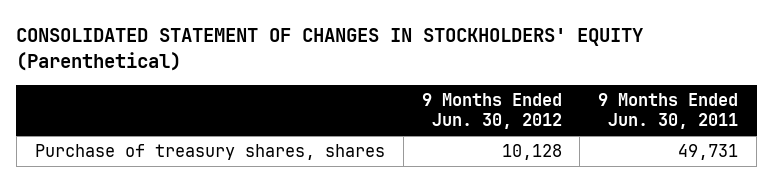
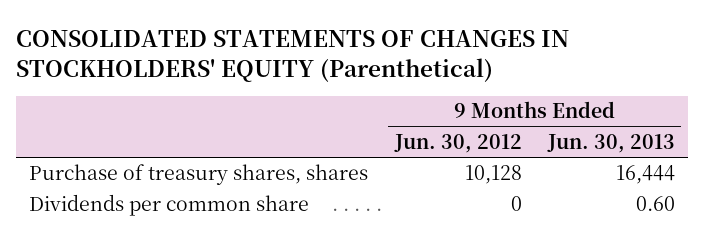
[16,28,644,71] CONSOLIDATED STATEMENT OF CHANGES IN STOCKHOLDERS' EQUITY (Parenthetical) -> [16,29,570,82] CONSOLIDATED STATEMENTS OF CHANGES IN STOCKHOLDERS' EQUITY (Parenthetical)
[598,92,739,130] 9 Months Ended Jun. 30, 2011 -> none
none -> [546,134,675,154] Jun. 30, 2013
none -> [29,194,310,217] Dividends per common share

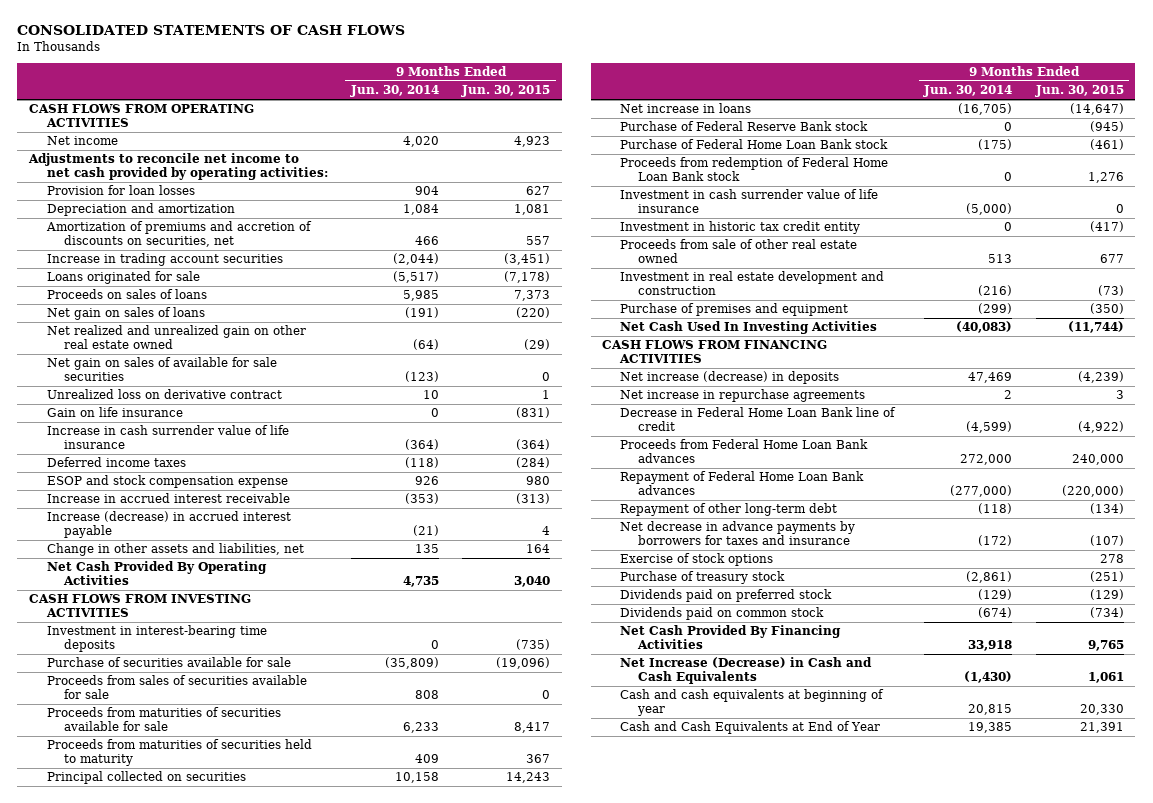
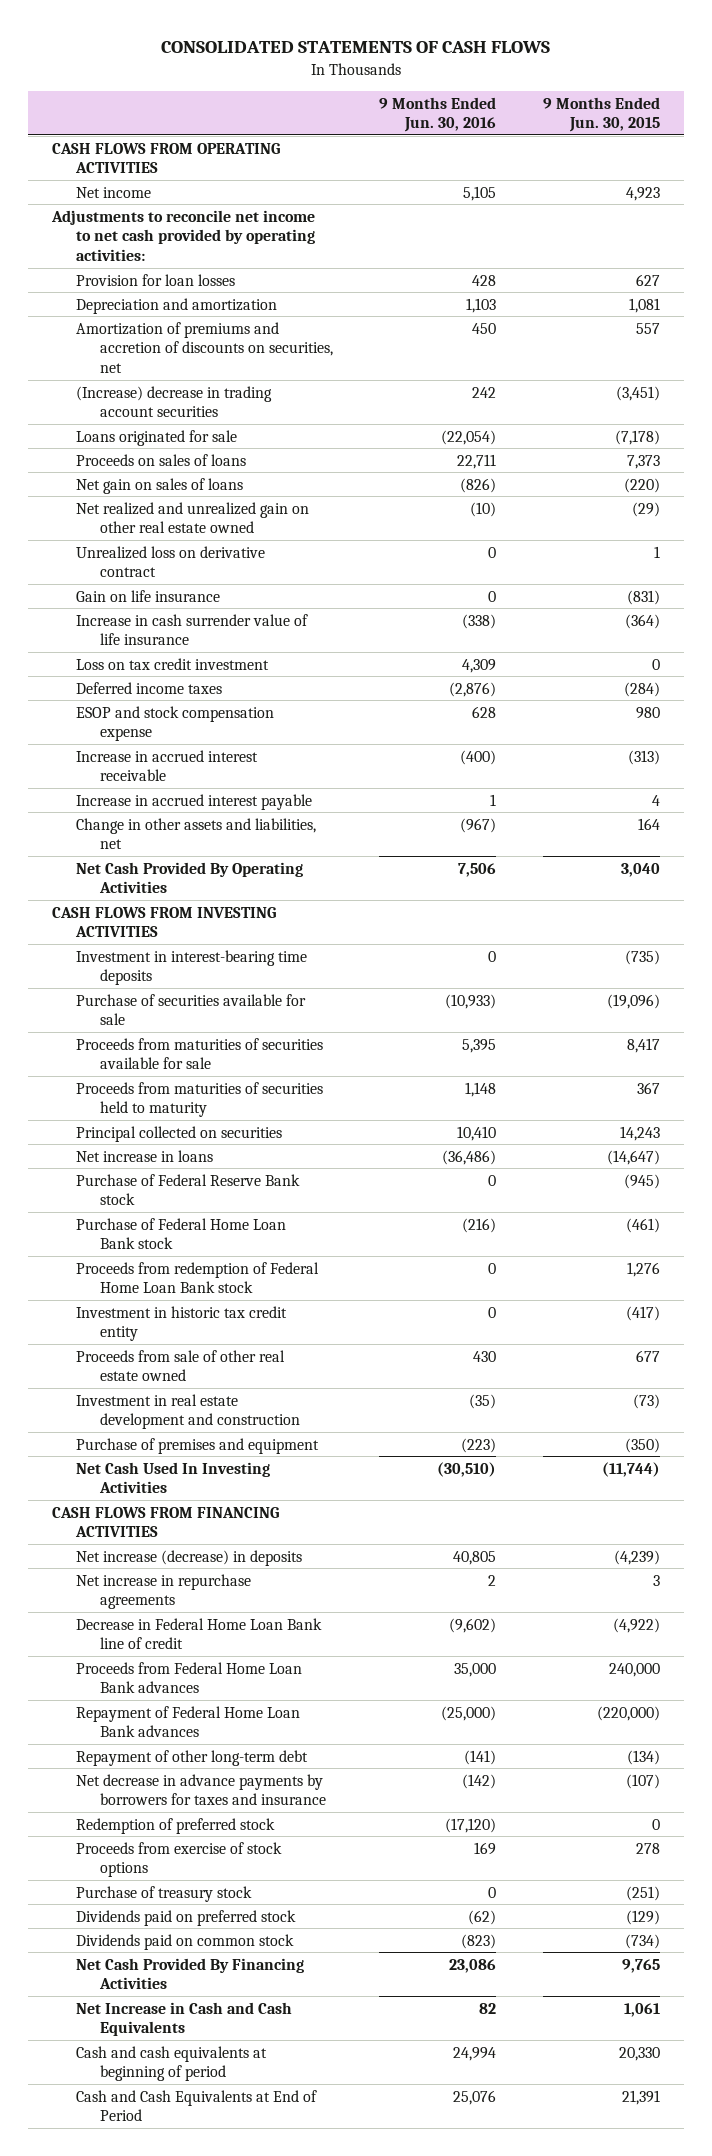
[350,85,440,98] Jun. 30, 2014 -> none
none -> [379,96,497,133] 9 Months Ended Jun. 30, 2016
[46,253,283,267] Increase in trading account securities -> [75,385,272,418] (Increase) decrease in trading account securities
[46,357,277,382] Net gain on sales of available for sale securities -> none
none -> [75,657,269,670] Loss on tax credit investment
[46,511,291,539] Increase (decrease) in accrued interest payable -> [75,793,312,810] Increase in accrued interest payable
[46,675,307,700] Proceeds from sales of securities available for sale -> none
[620,189,879,214] Investment in cash surrender value of life insurance -> none
none -> [75,1817,275,1834] Redemption of preferred stock
[620,553,774,567] Exercise of stock options -> [75,1841,282,1878] Proceeds from exercise of stock options
[620,657,873,685] Net Increase (Decrease) in Cash and Cash Equivalents -> [75,2001,292,2037] Net Increase in Cash and Cash Equivalents
[620,689,885,717] Cash and cash equivalents at beginning of year -> [75,2045,267,2082] Cash and cash equivalents at beginning of period
[620,721,881,735] Cash and Cash Equivalents at End of Year -> [75,2089,317,2122] Cash and Cash Equivalents at End of Period

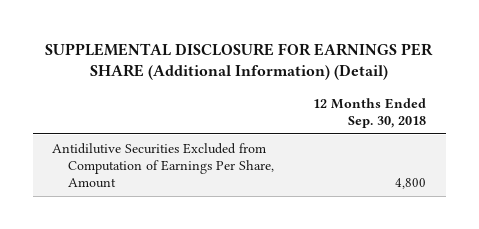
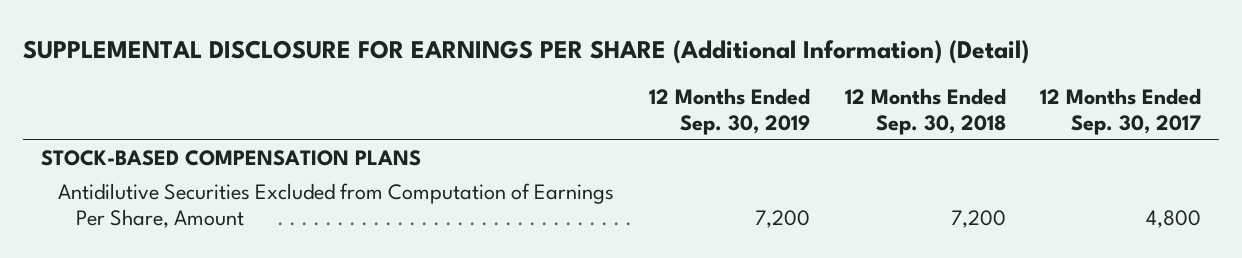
none -> [649,88,811,136] 12 Months Ended Sep. 30, 2019
none -> [1040,88,1202,136] 12 Months Ended Sep. 30, 2017
none -> [40,150,421,167] STOCK-BASED COMPENSATION PLANS
[395,178,427,190] 4,800 -> [950,210,1006,229] 7,200

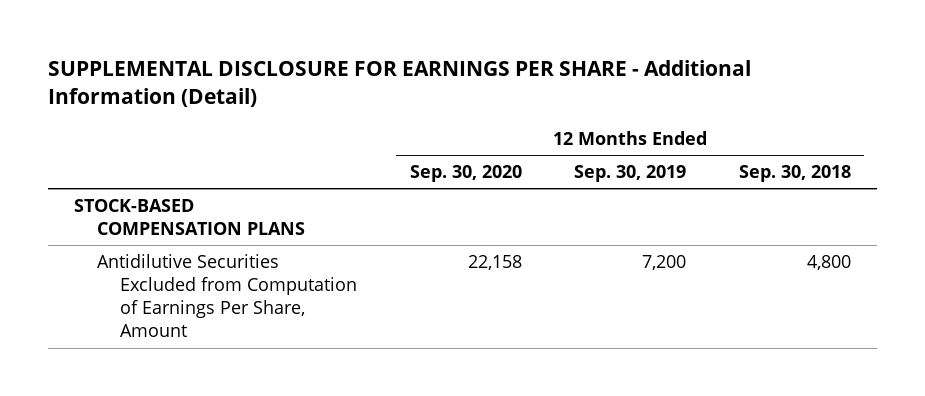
[23,39,1030,64] SUPPLEMENTAL DISCLOSURE FOR EARNINGS PER SHARE (Additional Information) (Detail) -> [48,60,752,108] SUPPLEMENTAL DISCLOSURE FOR EARNINGS PER SHARE - Additional Information (Detail)
[1040,88,1202,136] 12 Months Ended Sep. 30, 2017 -> none
none -> [409,165,522,183] Sep. 30, 2020
[950,210,1006,229] 7,200 -> [806,254,851,270] 4,800

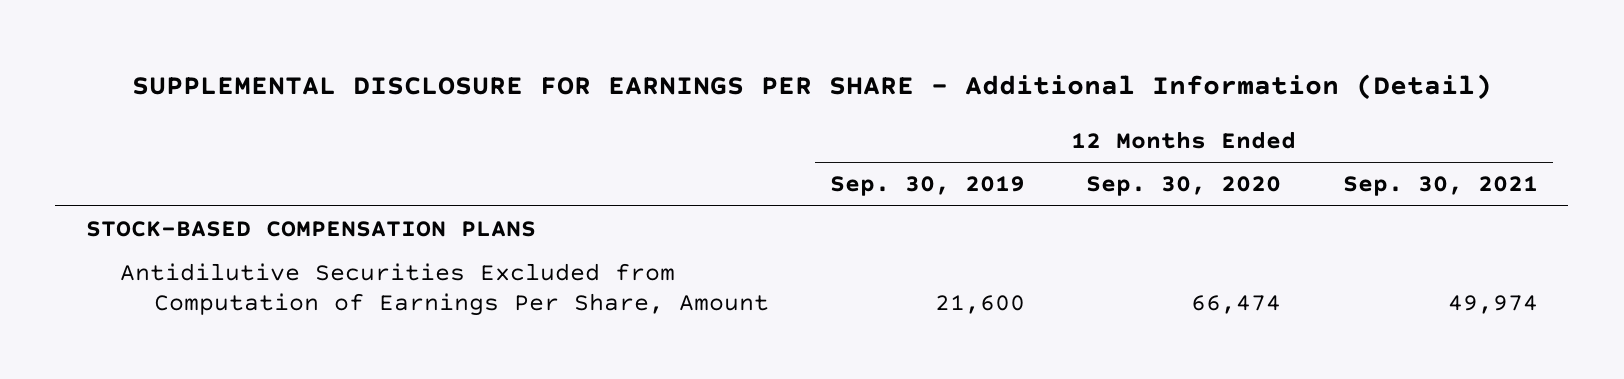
[738,165,851,183] Sep. 30, 2018 -> none
none -> [1342,176,1538,197] Sep. 30, 2021
[467,254,522,270] 22,158 -> [1191,294,1282,314] 66,474
[642,254,687,270] 7,200 -> [935,294,1026,314] 21,600

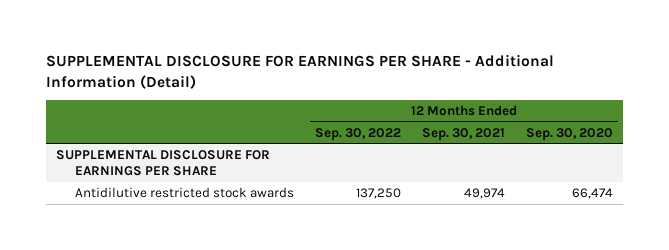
[830,176,1026,197] Sep. 30, 2019 -> none
none -> [315,127,402,141] Sep. 30, 2022
[85,221,536,238] STOCK-BASED COMPENSATION PLANS -> none
none -> [55,149,270,176] SUPPLEMENTAL DISCLOSURE FOR EARNINGS PER SHARE
[119,263,769,316] Antidilutive Securities Excluded from Computation of Earnings Per Share, Amount -> [75,186,295,198] Antidilutive restricted stock awards

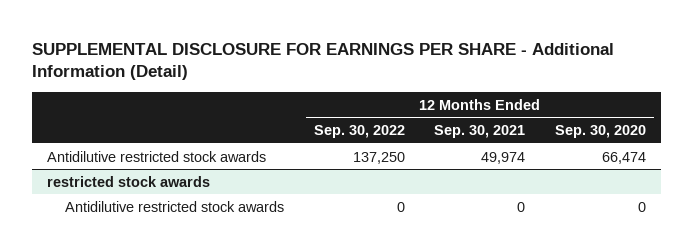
[55,149,270,176] SUPPLEMENTAL DISCLOSURE FOR EARNINGS PER SHARE -> none
none -> [47,175,211,187] restricted stock awards
none -> [64,200,284,212] Antidilutive restricted stock awards

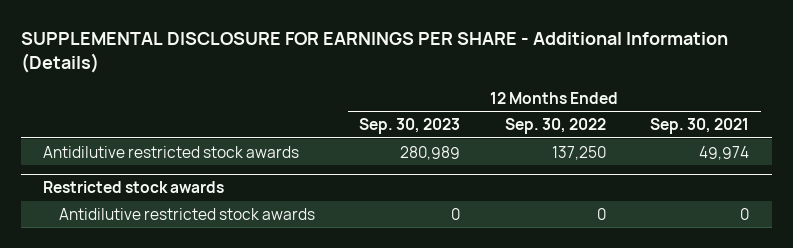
[32,42,615,81] SUPPLEMENTAL DISCLOSURE FOR EARNINGS PER SHARE - Additional Information (Detail) -> [20,31,728,74] SUPPLEMENTAL DISCLOSURE FOR EARNINGS PER SHARE - Additional Information (Details)
[555,124,647,138] Sep. 30, 2020 -> none
none -> [359,117,461,134] Sep. 30, 2023
[47,175,211,187] restricted stock awards -> [43,181,225,194] Restricted stock awards

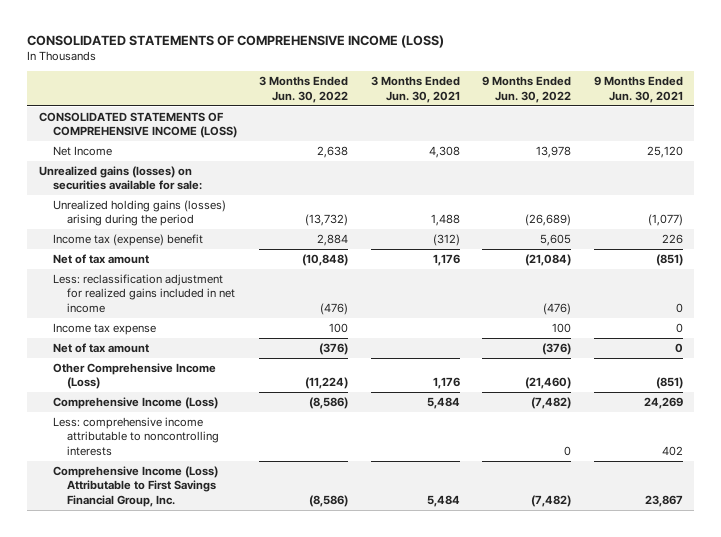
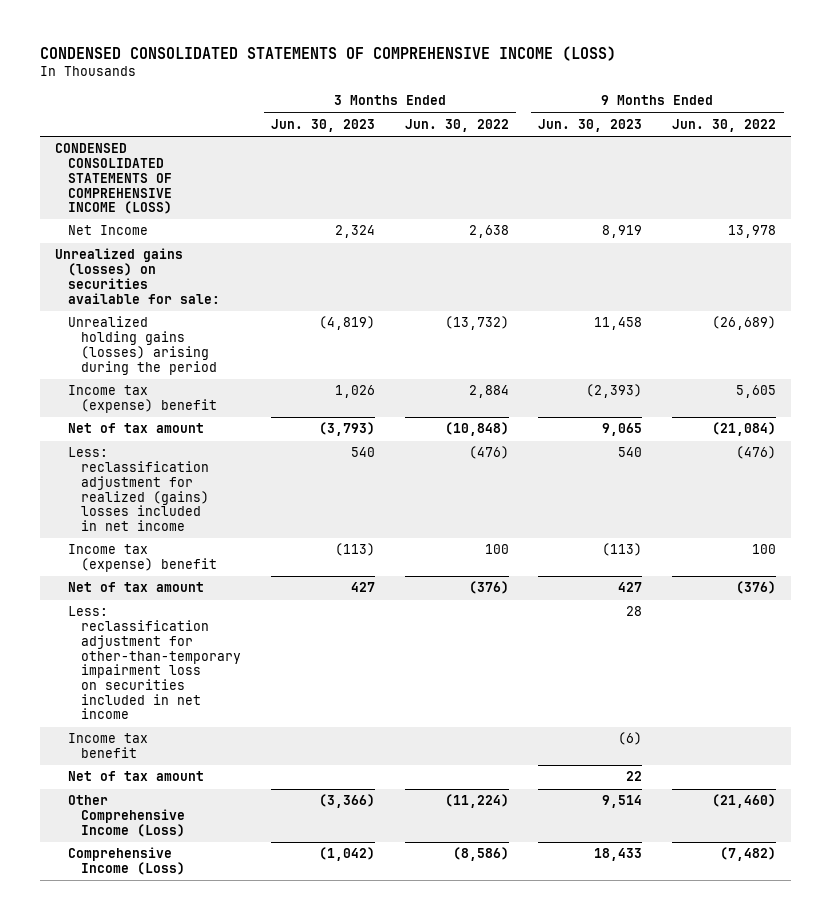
[27,34,445,48] CONSOLIDATED STATEMENTS OF COMPREHENSIVE INCOME (LOSS) -> [39,46,616,62] CONDENSED CONSOLIDATED STATEMENTS OF COMPREHENSIVE INCOME (LOSS)
[370,76,460,103] 3 Months Ended Jun. 30, 2021 -> none
[593,76,683,103] 9 Months Ended Jun. 30, 2021 -> none
none -> [271,119,376,133] Jun. 30, 2023
none -> [538,119,643,133] Jun. 30, 2023
[38,112,237,139] CONSOLIDATED STATEMENTS OF COMPREHENSIVE INCOME (LOSS) -> [54,143,172,215] CONDENSED CONSOLIDATED STATEMENTS OF COMPREHENSIVE INCOME (LOSS)
[52,274,236,313] Less: reclassification adjustment for realized gains included in net income -> [67,447,210,531] Less: reclassification adjustment for realized (gains) losses included in net income
[52,323,156,336] Income tax expense -> [67,544,218,573] Income tax (expense) benefit
none -> [67,606,242,720] Less: reclassification adjustment for other-than-temporary impairment loss on securities included in net income
none -> [67,733,148,759] Income tax benefit
none -> [67,771,204,782] Net of tax amount
[52,417,220,456] Less: comprehensive income attributable to noncontrolling interests -> none
[52,466,218,507] Comprehensive Income (Loss) Attributable to First Savings Financial Group, Inc. -> none

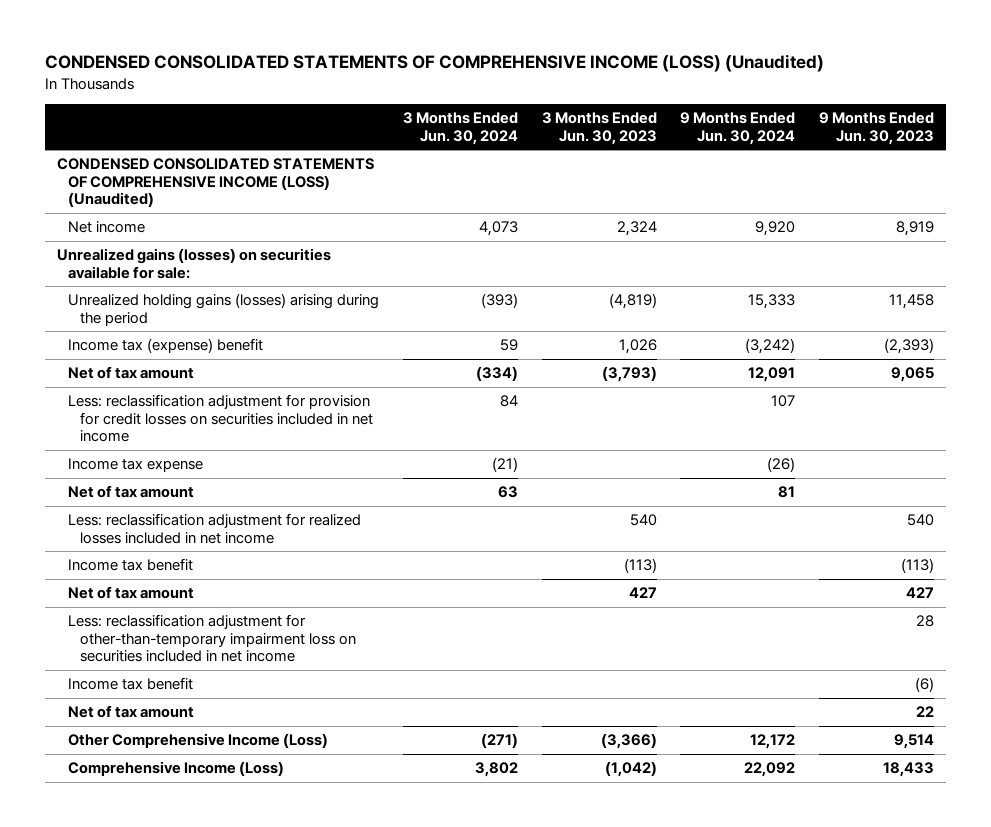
[39,46,616,62] CONDENSED CONSOLIDATED STATEMENTS OF COMPREHENSIVE INCOME (LOSS) -> [45,54,825,73] CONDENSED CONSOLIDATED STATEMENTS OF COMPREHENSIVE INCOME (LOSS) (Unaudited)
[404,119,509,133] Jun. 30, 2022 -> none
[672,119,777,133] Jun. 30, 2022 -> none
none -> [403,112,519,145] 3 Months Ended Jun. 30, 2024
none -> [680,112,796,145] 9 Months Ended Jun. 30, 2024
[54,143,172,215] CONDENSED CONSOLIDATED STATEMENTS OF COMPREHENSIVE INCOME (LOSS) -> [56,158,374,208] CONDENSED CONSOLIDATED STATEMENTS OF COMPREHENSIVE INCOME (LOSS) (Unaudited)
[67,225,148,236] Net Income -> [68,221,146,234] Net income
none -> [68,394,373,443] Less: reclassification adjustment for provision for credit losses on securities included in net income
none -> [68,458,204,473] Income tax expense
none -> [68,485,195,499] Net of tax amount
[67,447,210,531] Less: reclassification adjustment for realized (gains) losses included in net income -> [68,513,362,544] Less: reclassification adjustment for realized losses included in net income
[67,544,218,573] Income tax (expense) benefit -> [68,558,194,572] Income tax benefit

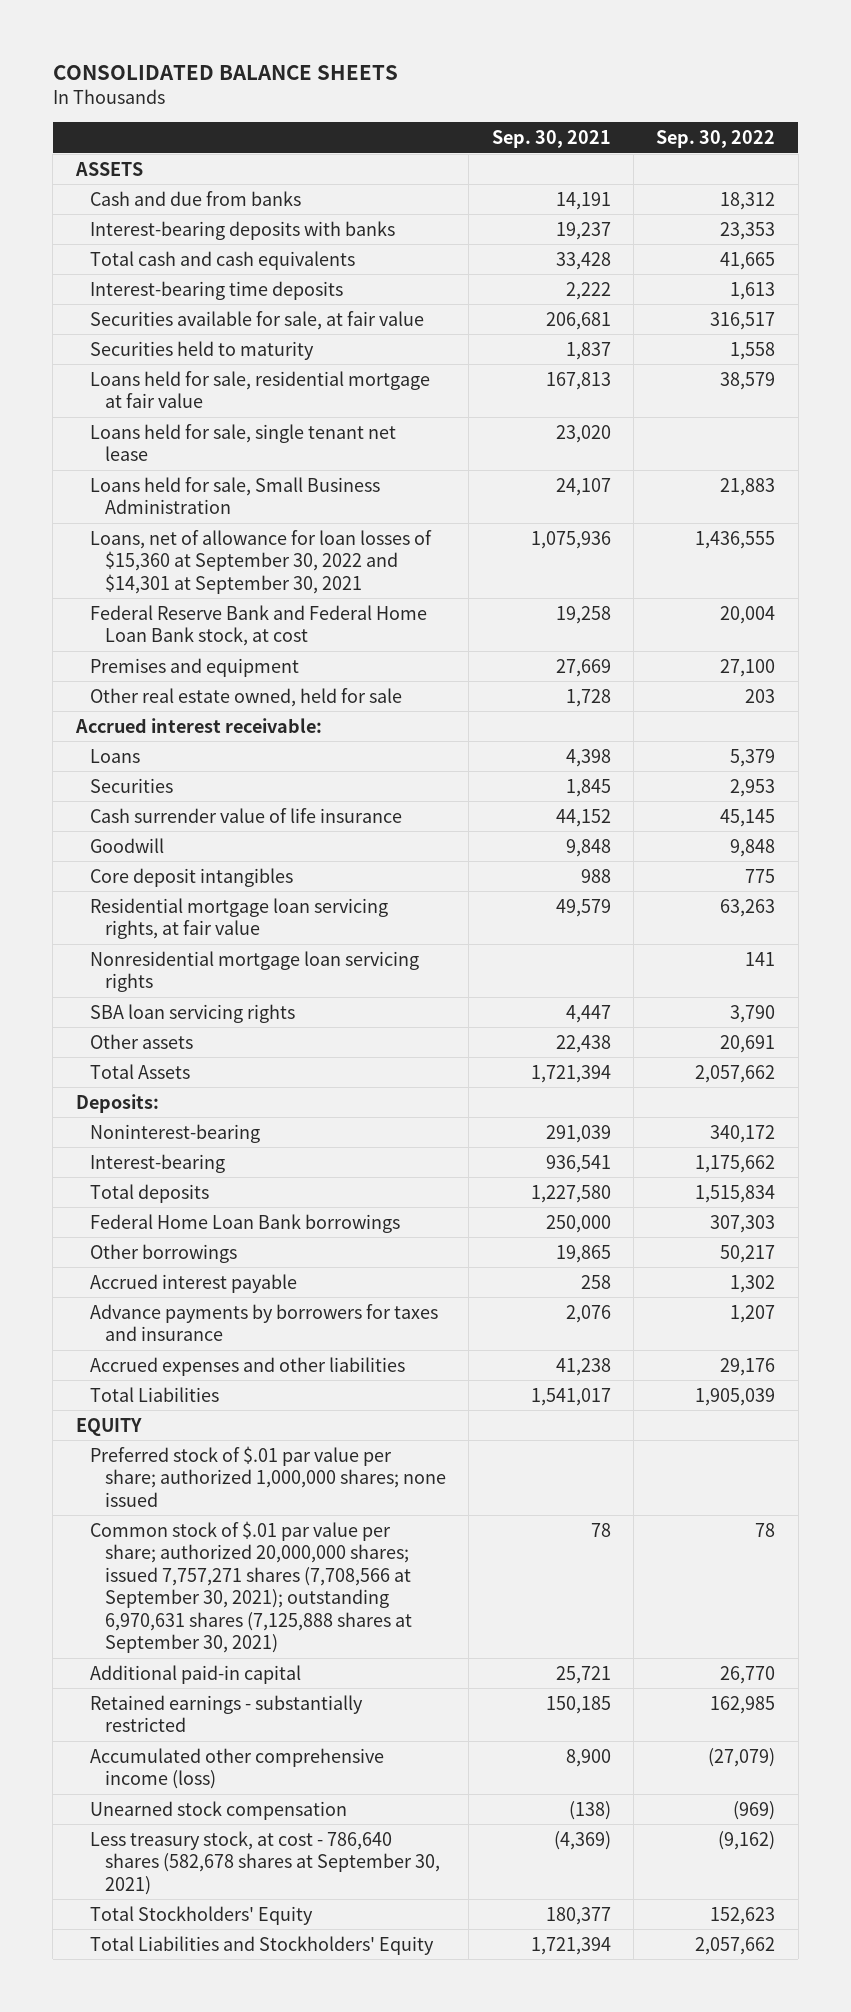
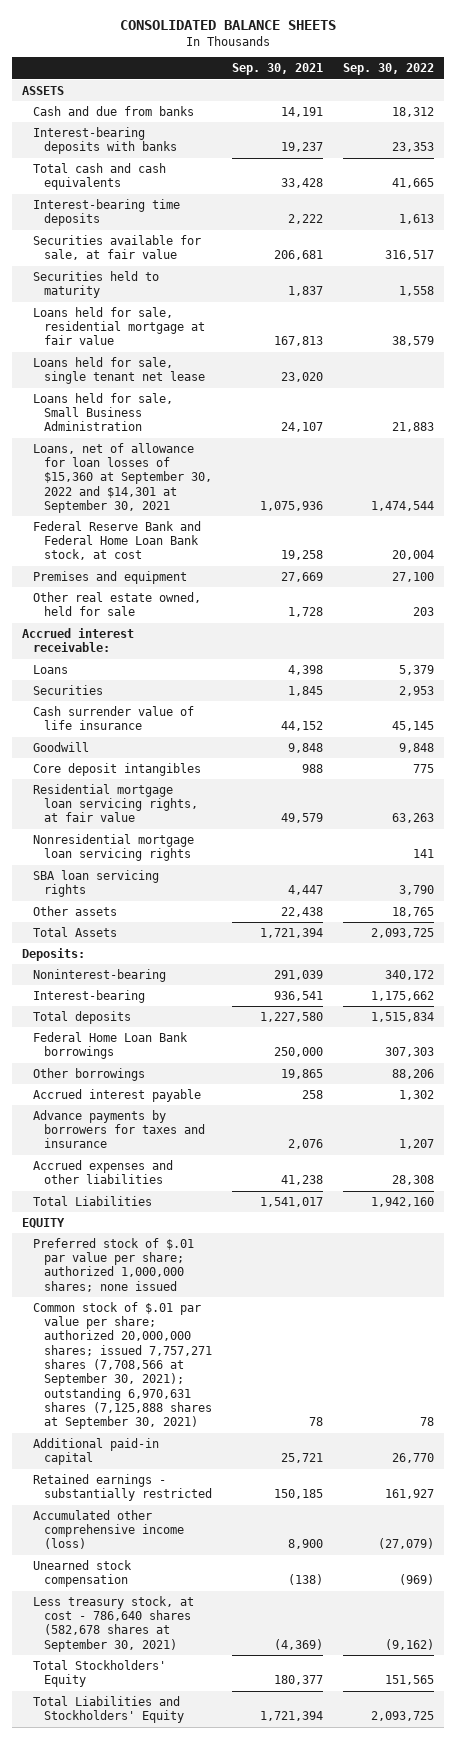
[695,530,776,549] 1,436,555 -> [371,500,435,511] 1,474,544
[720,1034,776,1053] 20,691 -> [392,906,435,917] 18,765
[695,1064,776,1083] 2,057,662 -> [371,927,435,938] 2,093,725
[720,1244,776,1263] 50,217 -> [392,1068,435,1079] 88,206
[720,1357,776,1376] 29,176 -> [392,1175,435,1186] 28,308
[695,1387,776,1406] 1,905,039 -> [371,1196,435,1207] 1,942,160
[710,1695,776,1714] 162,985 -> [385,1489,435,1500] 161,927
[710,1906,776,1925] 152,623 -> [385,1675,435,1686] 151,565
[695,1936,776,1955] 2,057,662 -> [371,1711,435,1722] 2,093,725

